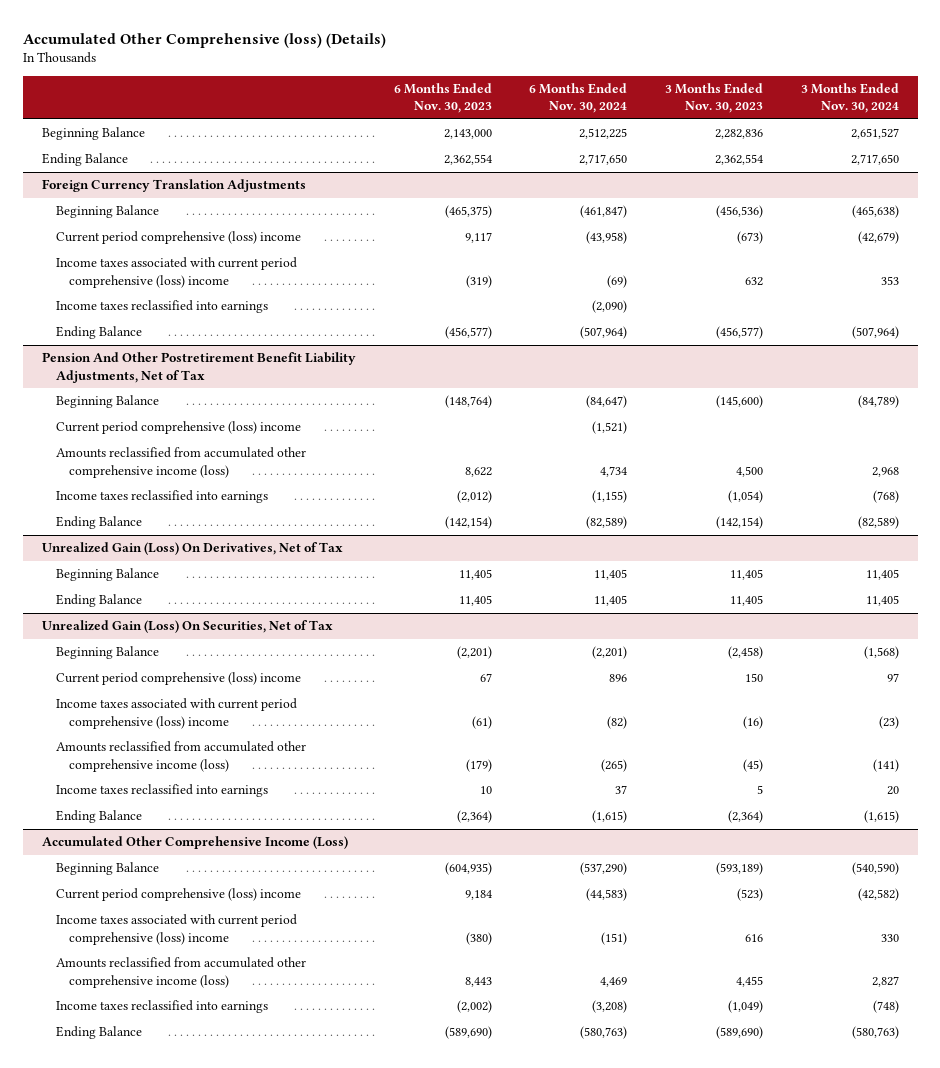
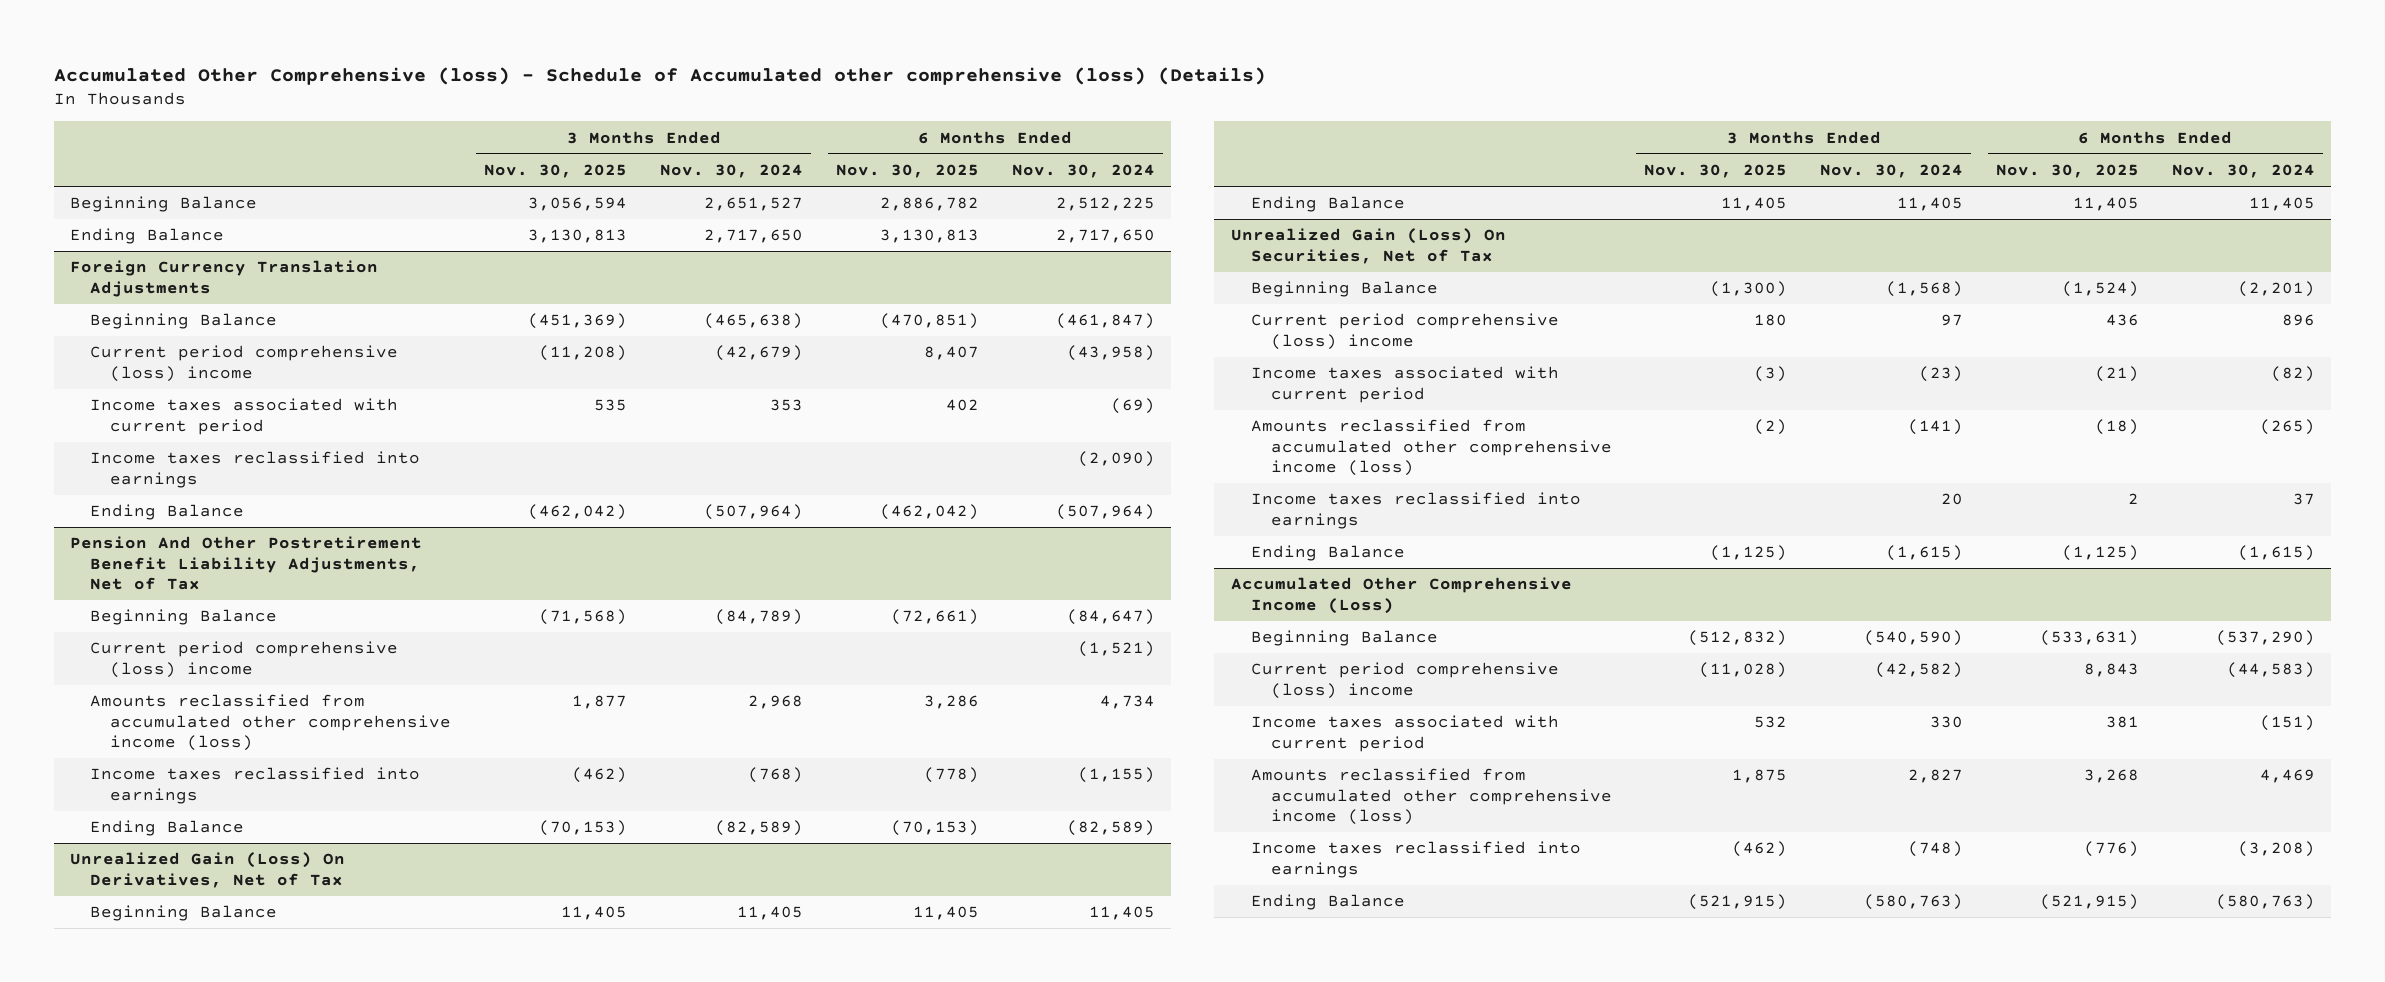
[22,32,386,48] Accumulated Other Comprehensive (loss) (Details) -> [53,66,1266,85] Accumulated Other Comprehensive (loss) - Schedule of Accumulated other comprehensive (loss) (Details)
[393,83,492,114] 6 Months Ended Nov. 30, 2023 -> none
[664,83,763,114] 3 Months Ended Nov. 30, 2023 -> none
none -> [484,164,628,179] Nov. 30, 2025
none -> [835,164,979,179] Nov. 30, 2025
[55,257,297,288] Income taxes associated with current period comprehensive (loss) income -> [90,398,399,435] Income taxes associated with current period
[55,698,297,729] Income taxes associated with current period comprehensive (loss) income -> [1250,366,1559,403] Income taxes associated with current period
[55,914,297,945] Income taxes associated with current period comprehensive (loss) income -> [1250,715,1559,752] Income taxes associated with current period

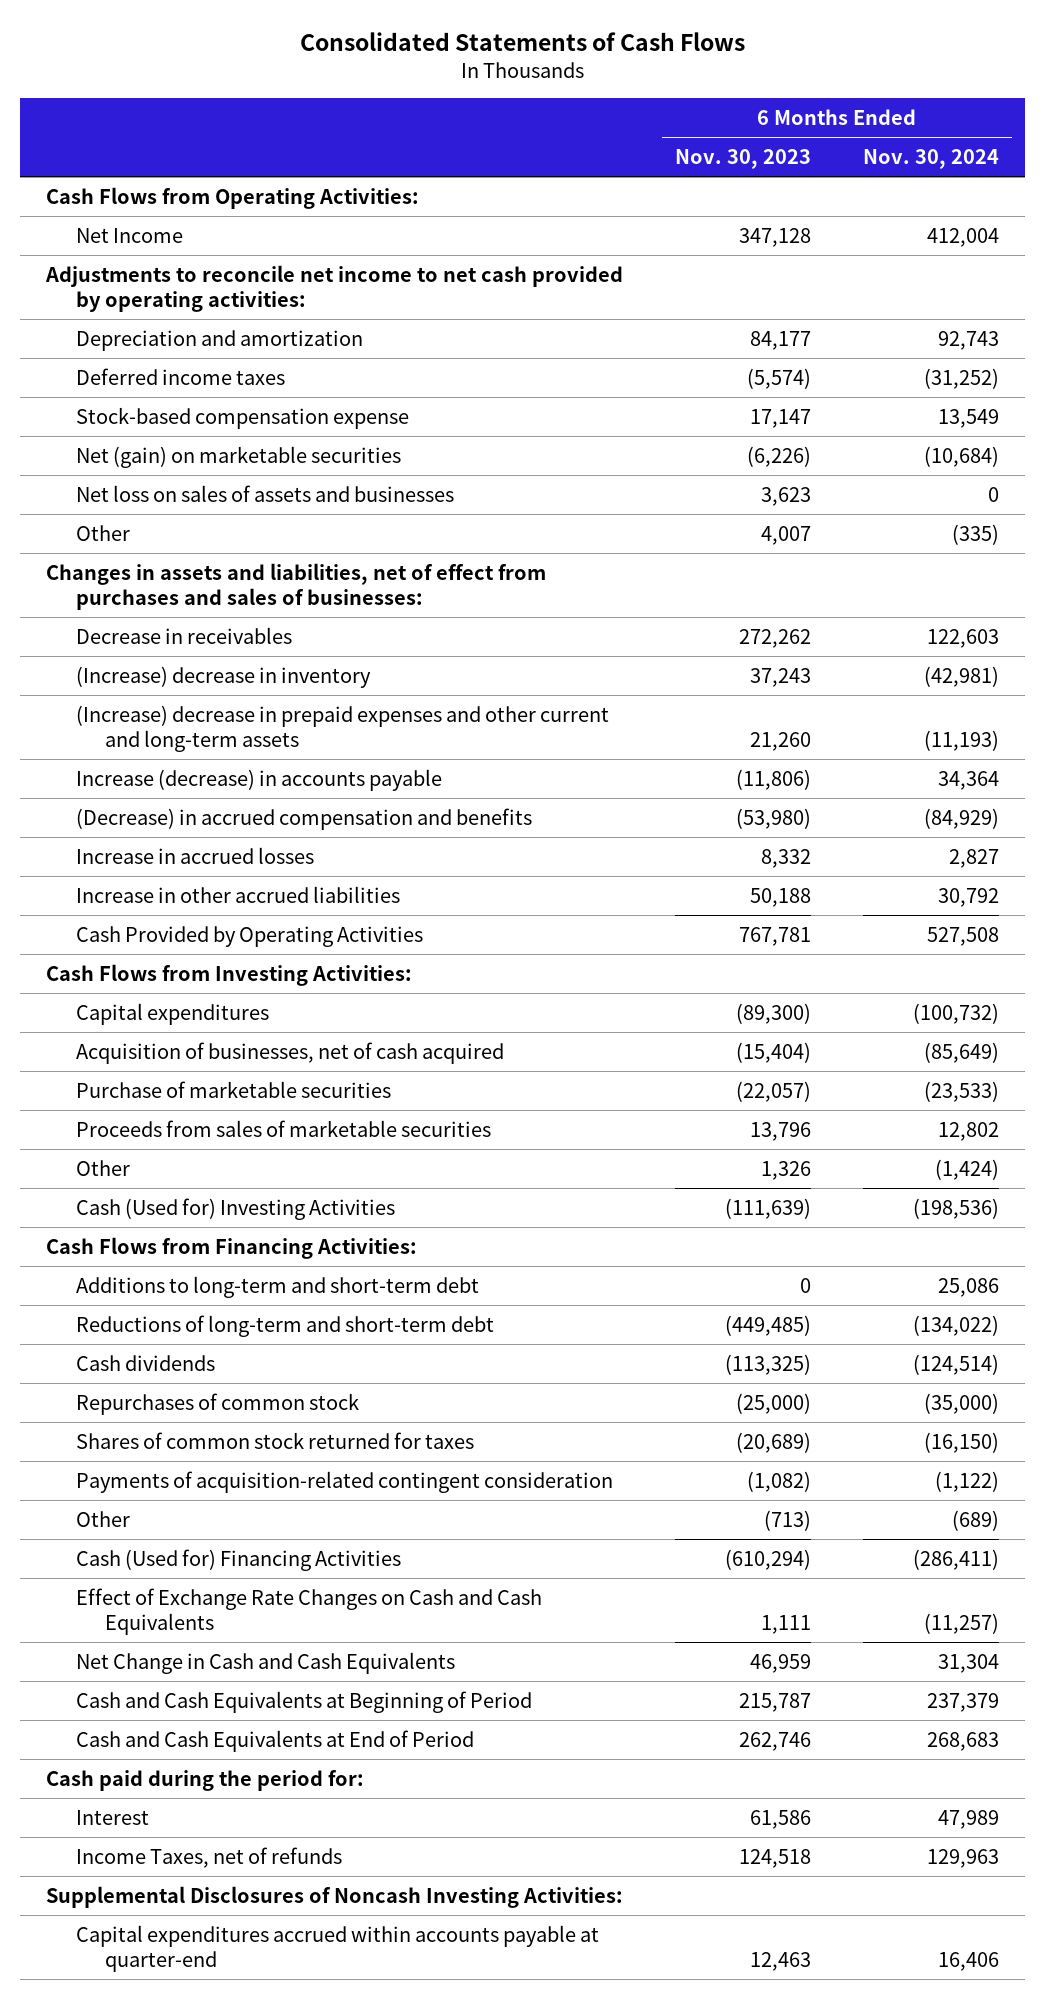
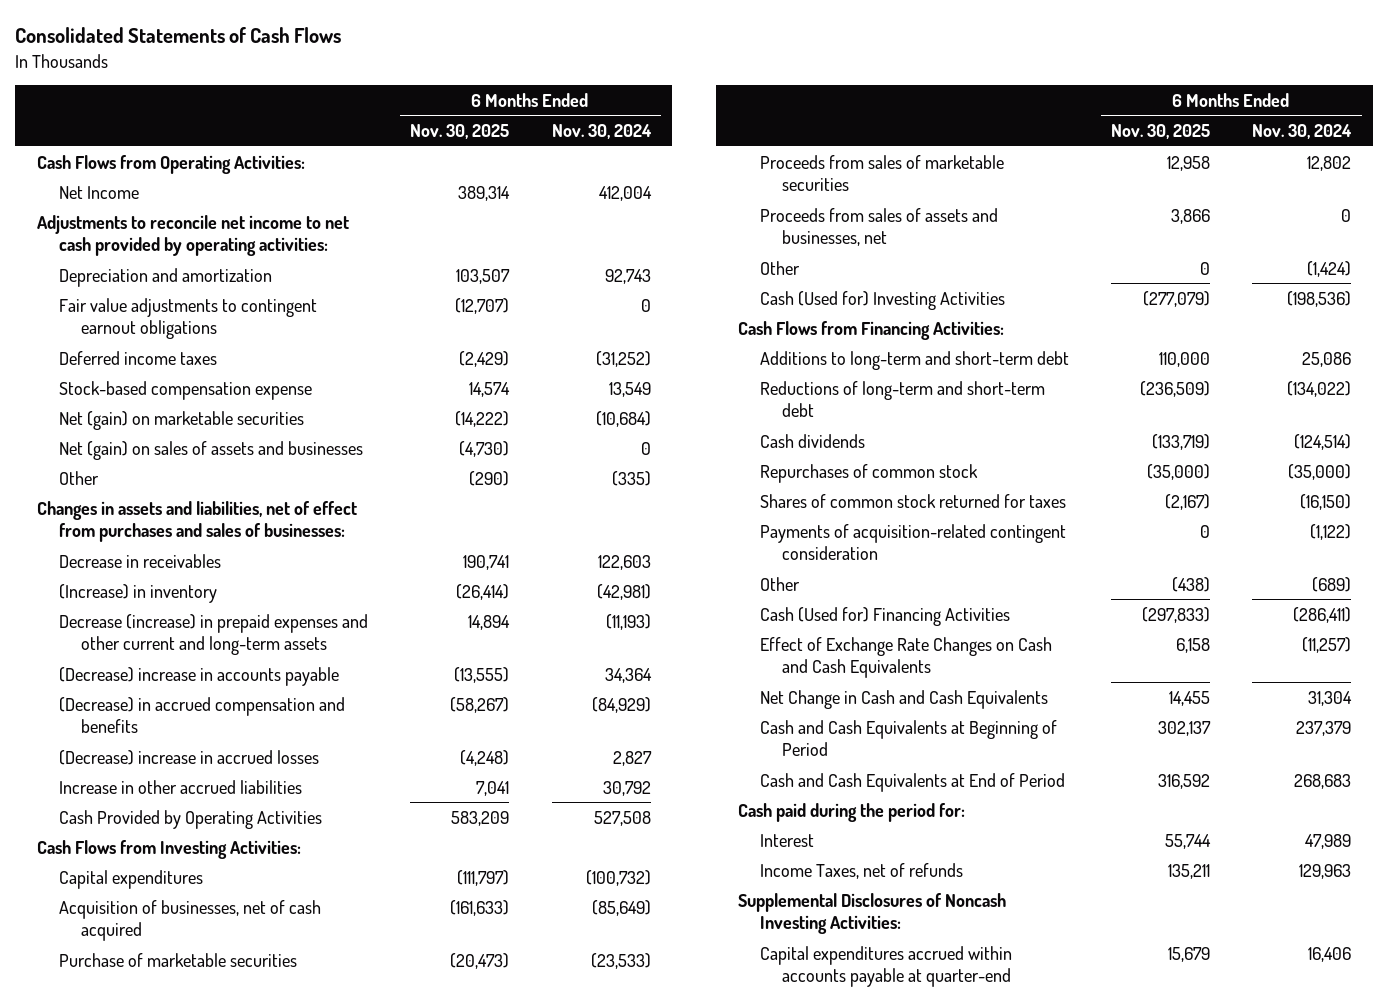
[675,149,812,170] Nov. 30, 2023 -> none
none -> [410,124,510,140] Nov. 30, 2025
none -> [58,297,317,340] Fair value adjustments to contingent earnout obligations
[75,484,454,502] Net loss on sales of assets and businesses -> [58,440,363,460] Net (gain) on sales of assets and businesses
[75,665,371,688] (Increase) decrease in inventory -> [58,583,217,603] (Increase) in inventory
[75,704,609,752] (Increase) decrease in prepaid expenses and other current and long-term assets -> [58,613,368,656] Decrease (increase) in prepaid expenses and other current and long-term assets
[75,768,442,791] Increase (decrease) in accounts payable -> [58,666,339,686] (Decrease) increase in accounts payable
[75,846,314,864] Increase in accrued losses -> [58,749,319,765] (Decrease) increase in accrued losses
none -> [759,207,998,247] Proceeds from sales of assets and businesses, net

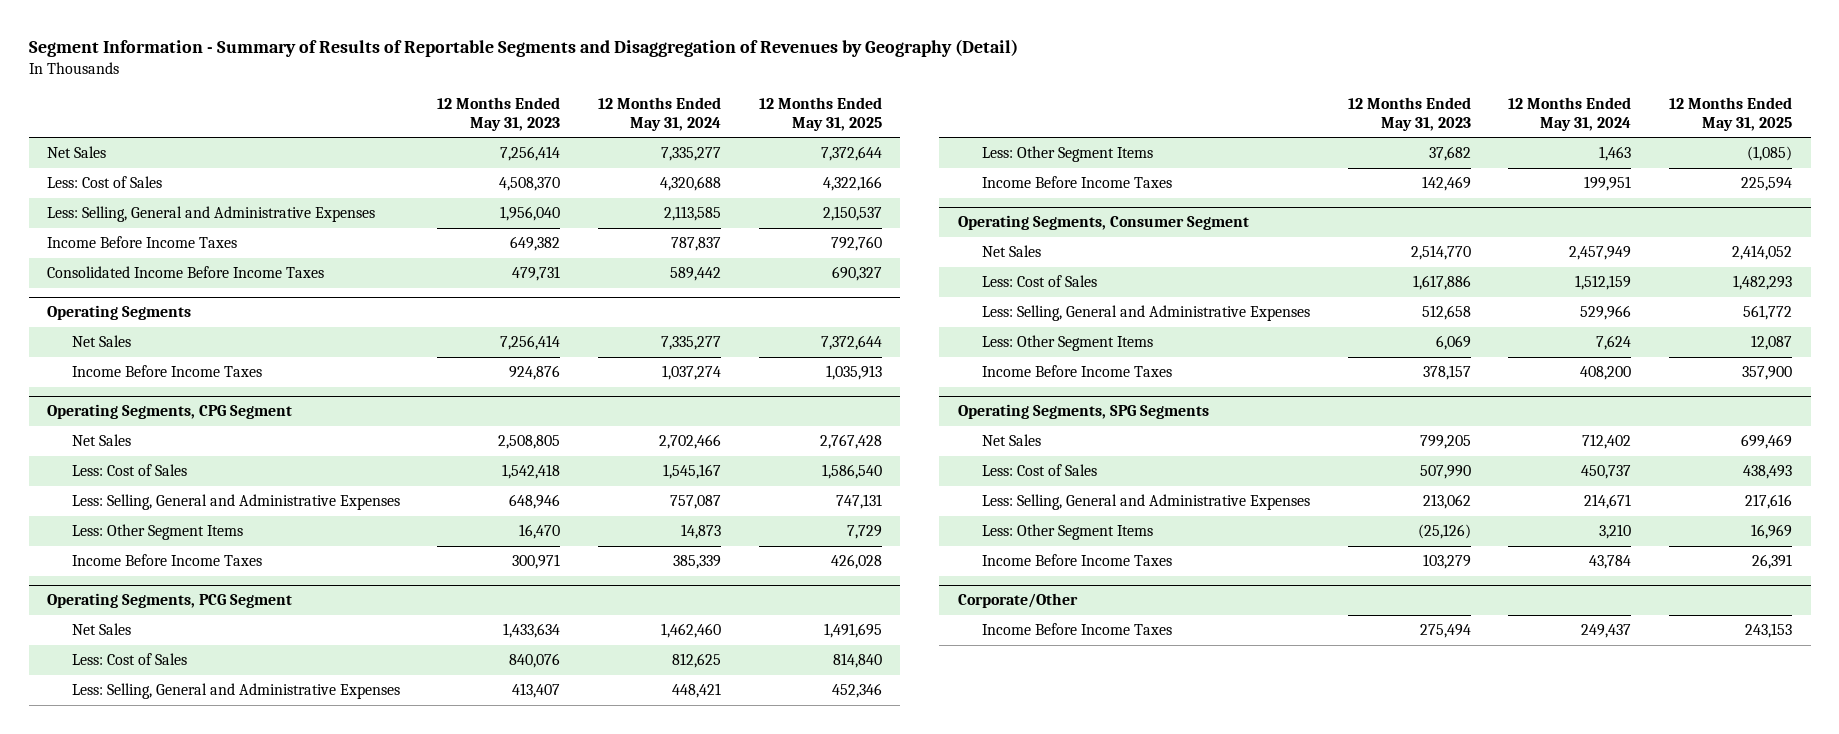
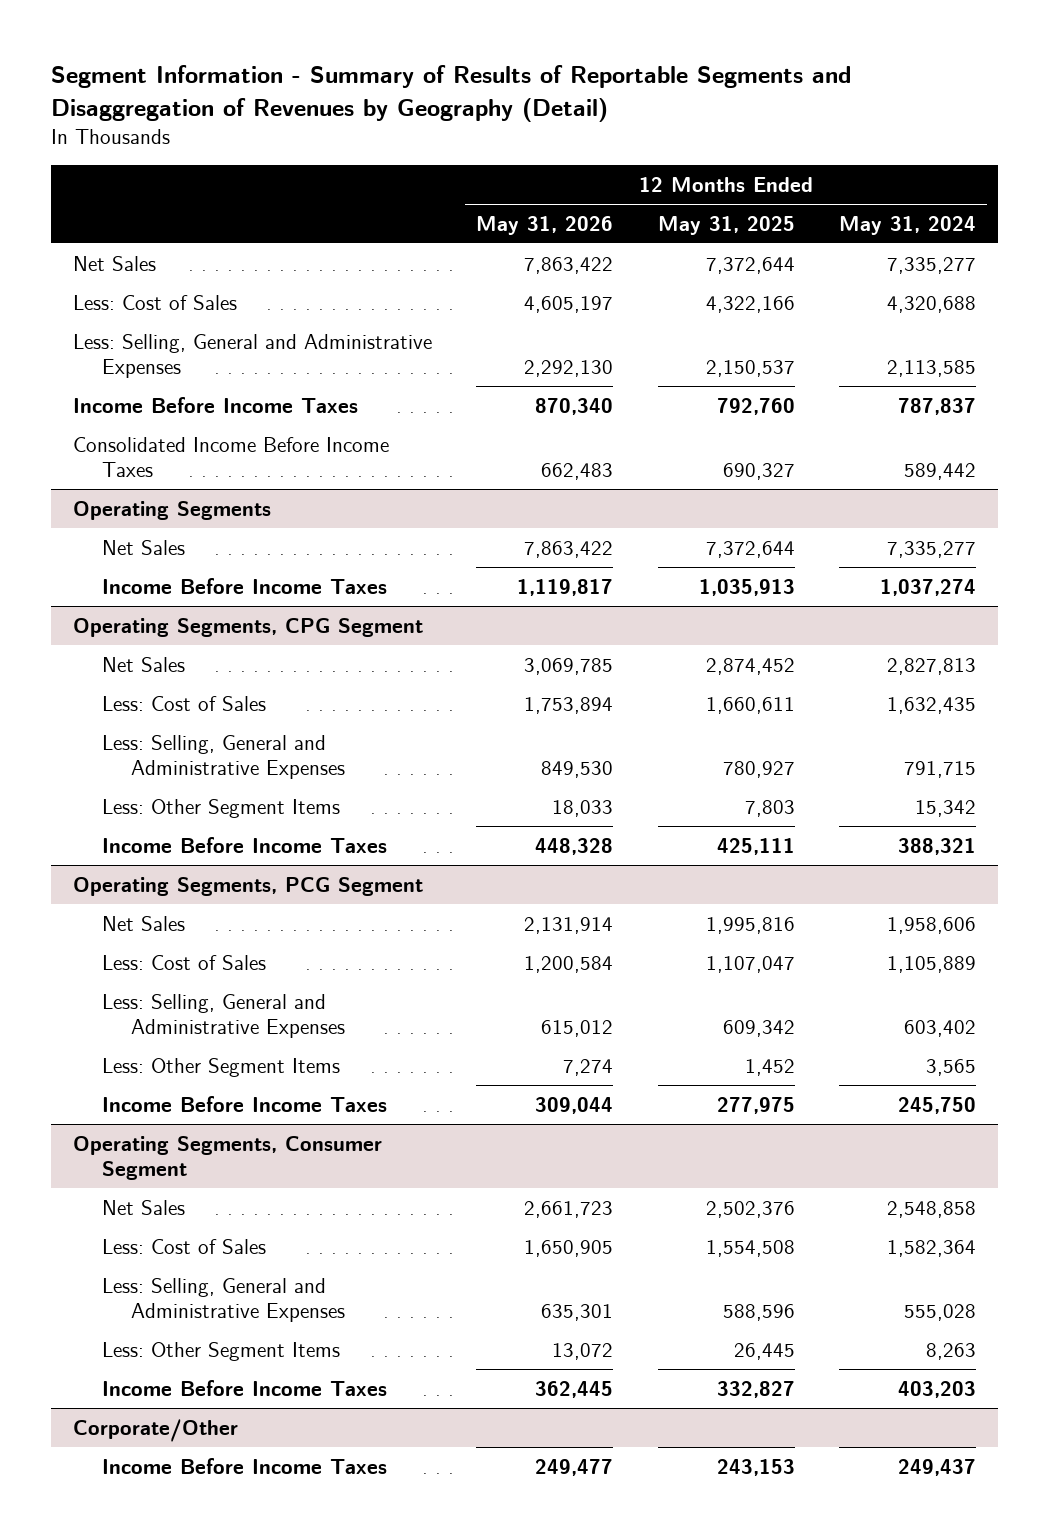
[437,97,561,131] 12 Months Ended May 31, 2023 -> none
none -> [476,215,614,235] May 31, 2026
[658,434,721,450] 2,702,466 -> [886,657,976,675] 2,827,813
[819,434,882,450] 2,767,428 -> [705,657,795,675] 2,874,452
[662,464,721,480] 1,545,167 -> [886,696,976,714] 1,632,435
[821,464,882,480] 1,586,540 -> [705,696,795,714] 1,660,611
[669,495,721,510] 757,087 -> [903,760,976,778] 791,715
[835,494,882,510] 747,131 -> [722,760,795,778] 780,927
[680,524,721,540] 14,873 -> [914,799,976,817] 15,342
[846,525,882,540] 7,729 -> [744,799,795,817] 7,803
[672,555,721,570] 385,339 -> [897,837,976,855] 388,321
[830,554,882,570] 426,028 -> [716,837,795,855] 425,111
[660,623,721,639] 1,462,460 -> [886,916,976,934] 1,958,606
[823,623,882,639] 1,491,695 -> [705,916,795,934] 1,995,816
[671,653,721,669] 812,625 -> [886,955,976,973] 1,105,889
[832,653,882,669] 814,840 -> [705,955,795,973] 1,107,047
[671,683,721,699] 448,421 -> [903,1019,976,1037] 603,402
[831,683,882,699] 452,346 -> [722,1019,795,1037] 609,342
[1599,146,1632,162] 1,463 -> [925,1058,976,1076] 3,565
[1746,146,1792,162] (1,085) -> [744,1058,795,1076] 1,452
[1584,176,1632,192] 199,951 -> [897,1096,976,1114] 245,750
[1740,177,1792,192] 225,594 -> [716,1096,795,1114] 277,975
[957,404,1209,420] Operating Segments, SPG Segments -> none
[982,434,1042,447] Net Sales -> none
[982,464,1098,477] Less: Cost of Sales -> none
[982,494,1311,511] Less: Selling, General and Administrative Expenses -> none
[982,524,1154,541] Less: Other Segment Items -> none
[982,554,1173,567] Income Before Income Taxes -> none
[1569,246,1632,261] 2,457,949 -> [886,1200,976,1218] 2,548,858
[1731,245,1792,261] 2,414,052 -> [705,1200,795,1218] 2,502,376
[1575,275,1632,291] 1,512,159 -> [886,1239,976,1257] 1,582,364
[1732,275,1792,291] 1,482,293 -> [705,1239,795,1257] 1,554,508
[1580,305,1632,321] 529,966 -> [903,1303,976,1321] 555,028
[1742,305,1792,321] 561,772 -> [722,1303,795,1321] 588,596
[1596,335,1632,351] 7,624 -> [925,1342,976,1360] 8,263
[1750,335,1792,351] 12,087 -> [733,1342,795,1360] 26,445
[1580,366,1632,381] 408,200 -> [897,1380,976,1398] 403,203
[1741,366,1792,381] 357,900 -> [716,1380,795,1398] 332,827

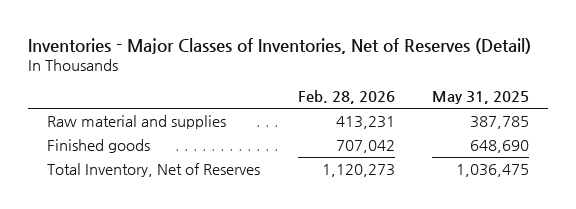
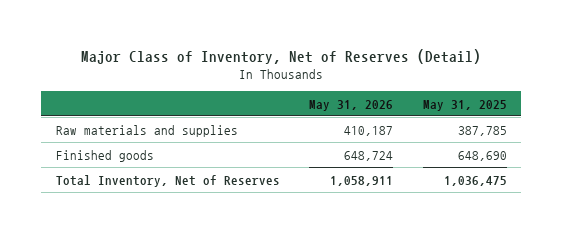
[28,37,532,54] Inventories - Major Classes of Inventories, Net of Reserves (Detail) -> [81,48,482,64] Major Class of Inventory, Net of Reserves (Detail)
[297,90,395,105] Feb. 28, 2026 -> none
none -> [309,99,394,111] May 31, 2026
[47,115,227,130] Raw material and supplies -> [55,124,238,137] Raw materials and supplies

